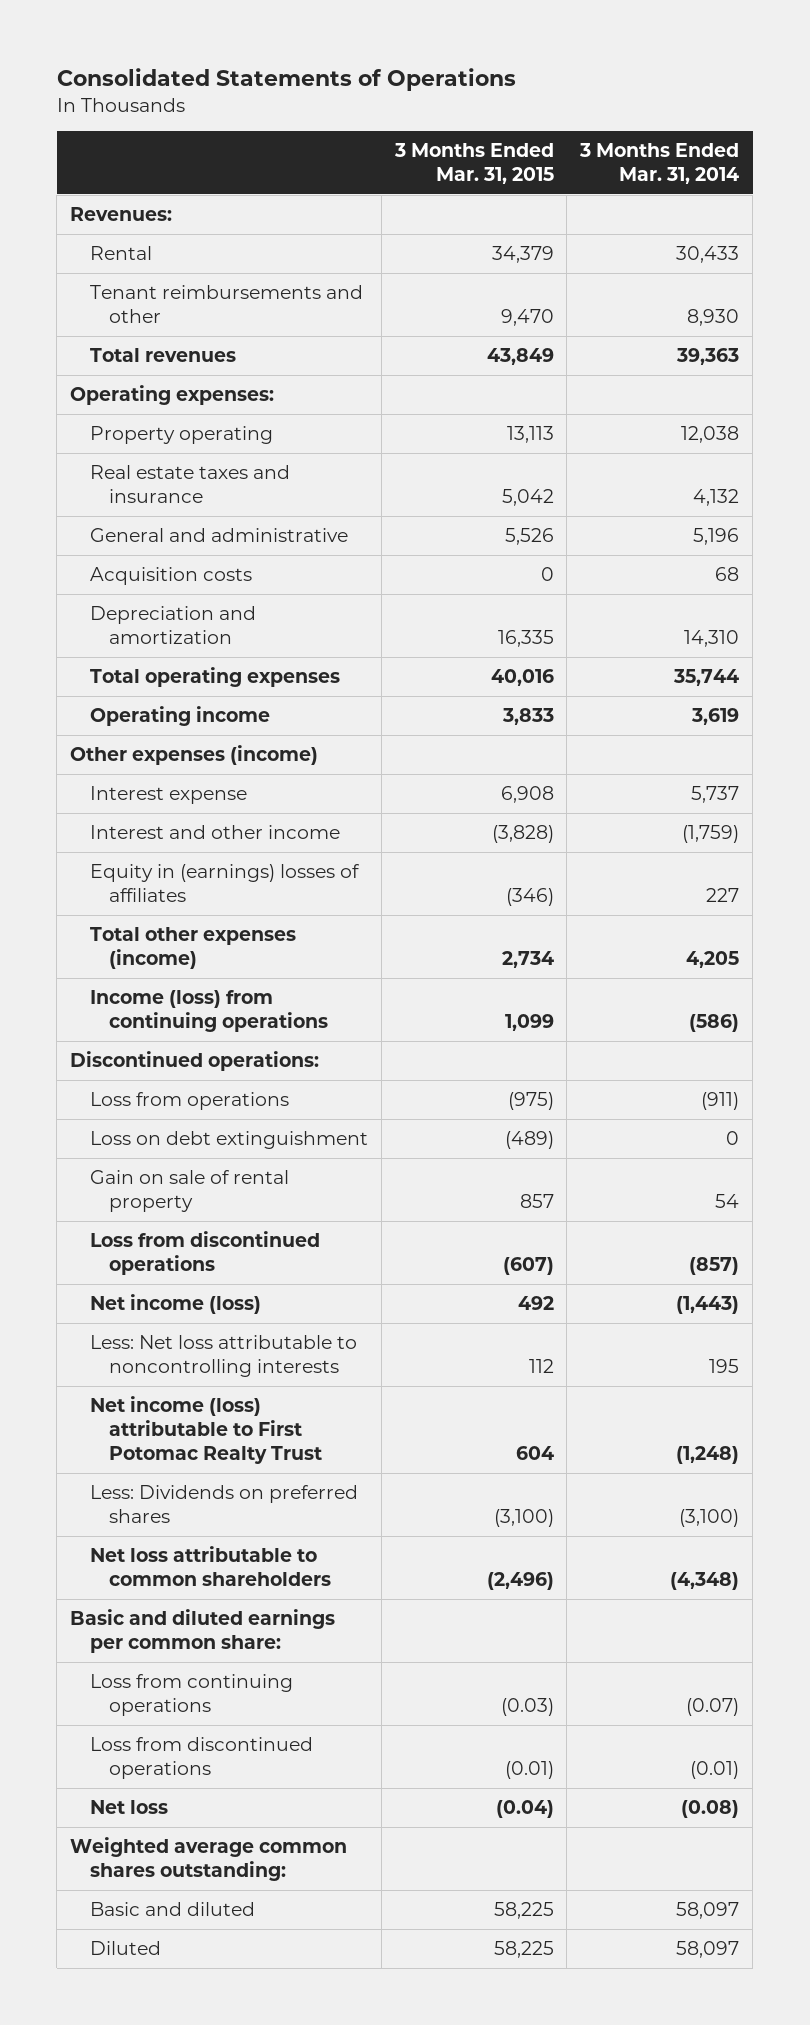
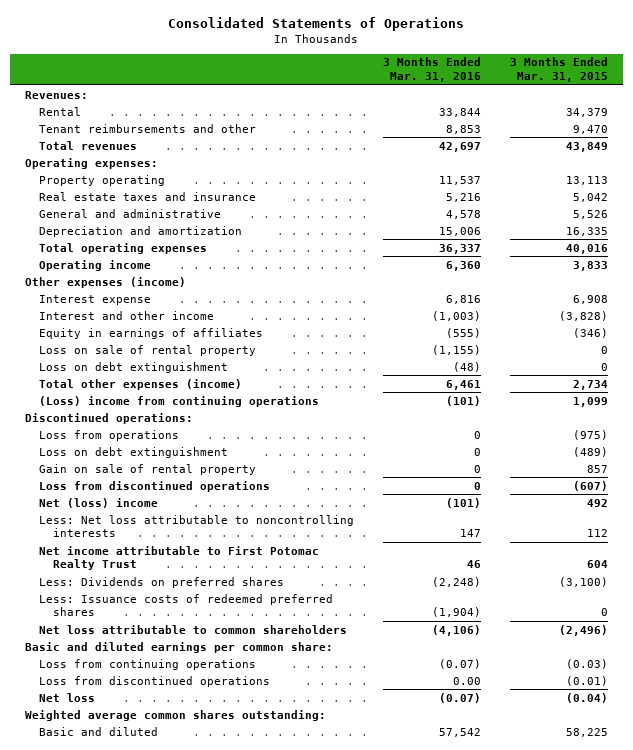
[579,143,740,185] 3 Months Ended Mar. 31, 2014 -> none
none -> [382,57,481,83] 3 Months Ended Mar. 31, 2016
[89,567,252,586] Acquisition costs -> none
[89,864,360,902] Equity in (earnings) losses of affiliates -> [38,327,263,339] Equity in earnings of affiliates
none -> [38,344,256,356] Loss on sale of rental property
none -> [38,361,228,373] Loss on debt extinguishment
[89,990,329,1032] Income (loss) from continuing operations -> [38,395,319,407] (Loss) income from continuing operations
[89,1294,261,1315] Net income (loss) -> [38,497,158,508] Net (loss) income
[89,1396,323,1464] Net income (loss) attributable to First Potomac Realty Trust -> [38,545,319,571] Net income attributable to First Potomac Realty Trust
none -> [38,593,333,617] Less: Issuance costs of redeemed preferred shares
[89,1941,161,1956] Diluted -> none

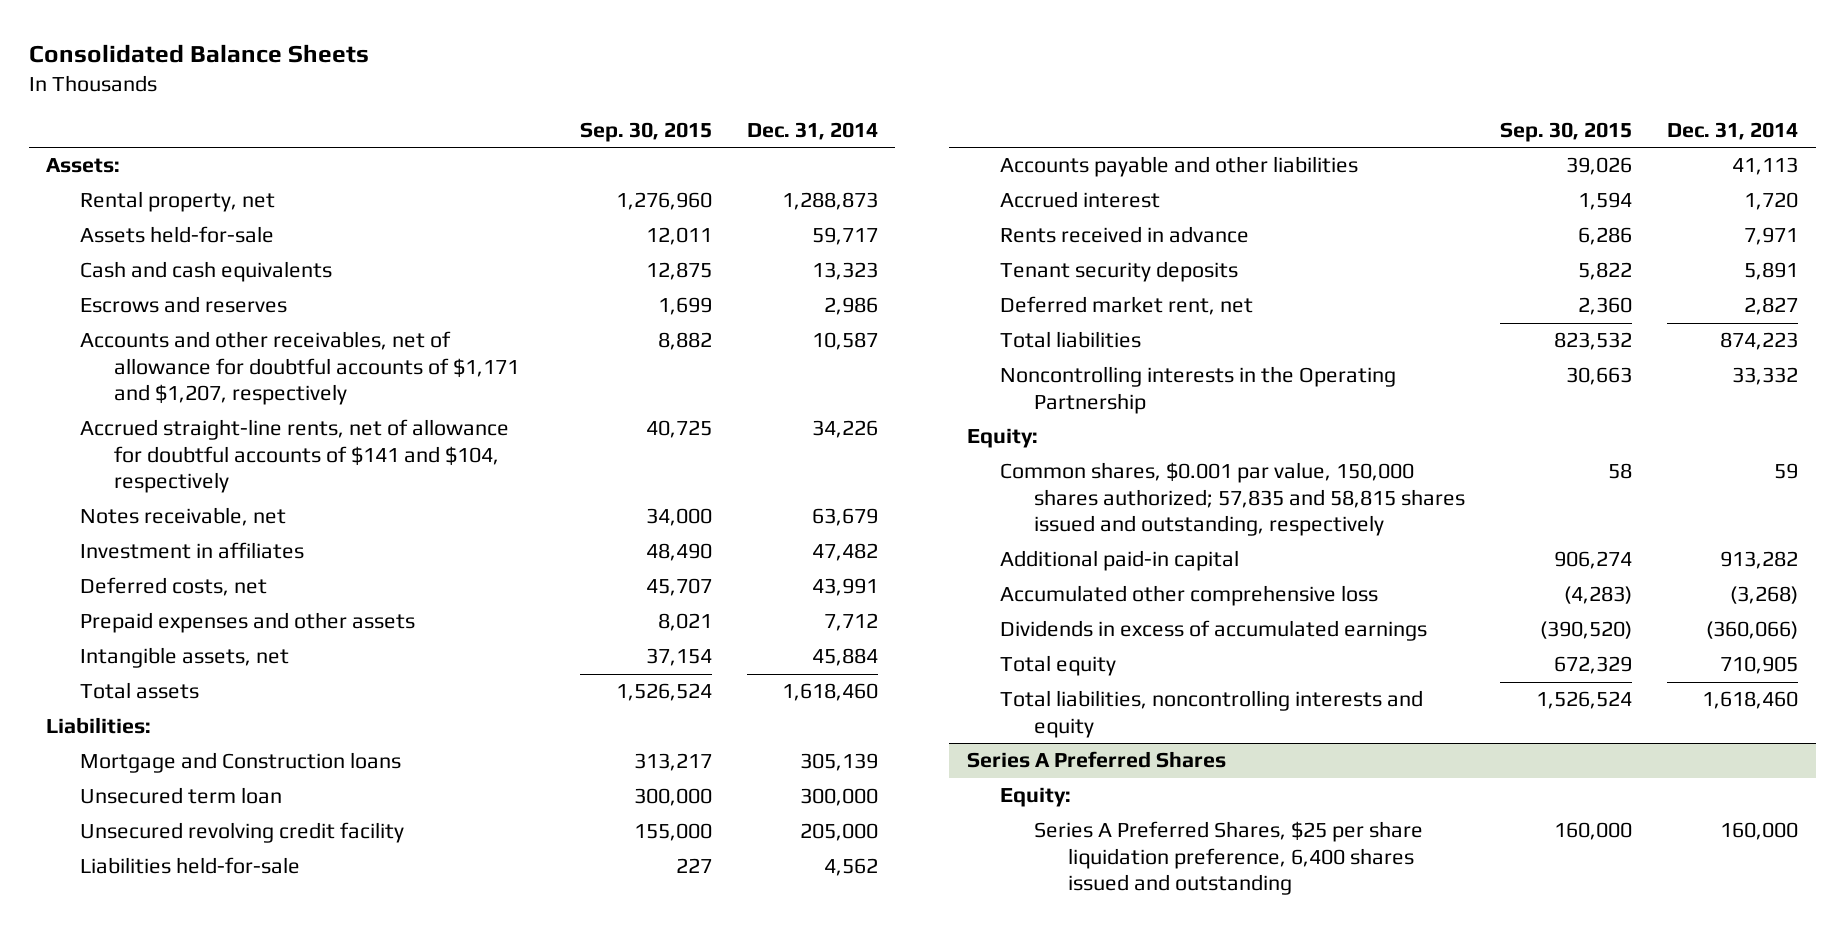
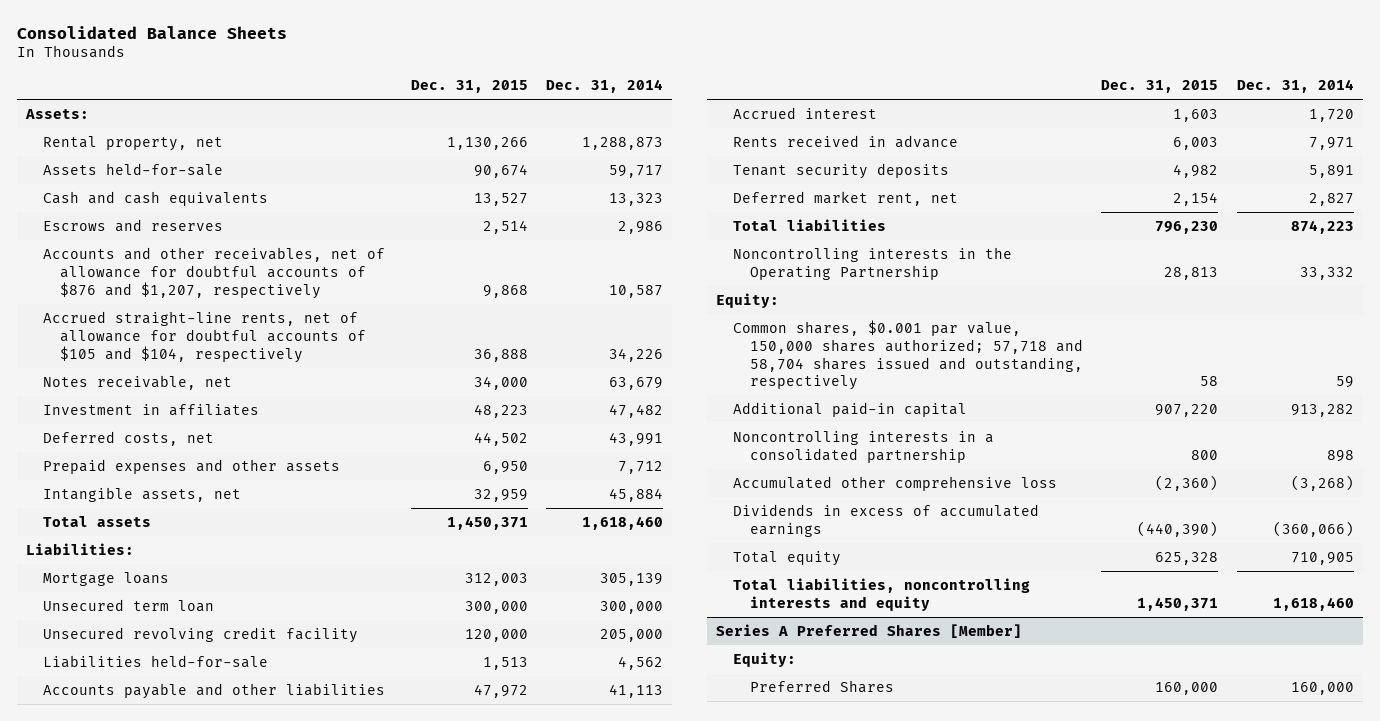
[579,122,712,143] Sep. 30, 2015 -> none
none -> [410,80,528,94] Dec. 31, 2015
[80,331,519,406] Accounts and other receivables, net of allowance for doubtful accounts of $1,171 and $1,207, respectively -> [42,246,385,299] Accounts and other receivables, net of allowance for doubtful accounts of $876 and $1,207, respectively
[80,419,510,494] Accrued straight-line rents, net of allowance for doubtful accounts of $141 and $104, respectively -> [42,310,366,363] Accrued straight-line rents, net of allowance for doubtful accounts of $105 and $104, respectively
[80,752,402,774] Mortgage and Construction loans -> [42,571,169,586] Mortgage loans
[1000,462,1465,537] Common shares, $0.001 par value, 150,000 shares authorized; 57,835 and 58,815 shares issued and outstanding, respectively -> [733,319,1084,391] Common shares, $0.001 par value, 150,000 shares authorized; 57,718 and 58,704 shares issued and outstanding, respectively
none -> [733,430,995,463] Noncontrolling interests in a consolidated partnership
[966,751,1226,769] Series A Preferred Shares -> [716,623,1023,638] Series A Preferred Shares [Member]
[1033,821,1423,896] Series A Preferred Shares, $25 per share liquidation preference, 6,400 shares issued and outstanding -> [750,679,895,693] Preferred Shares

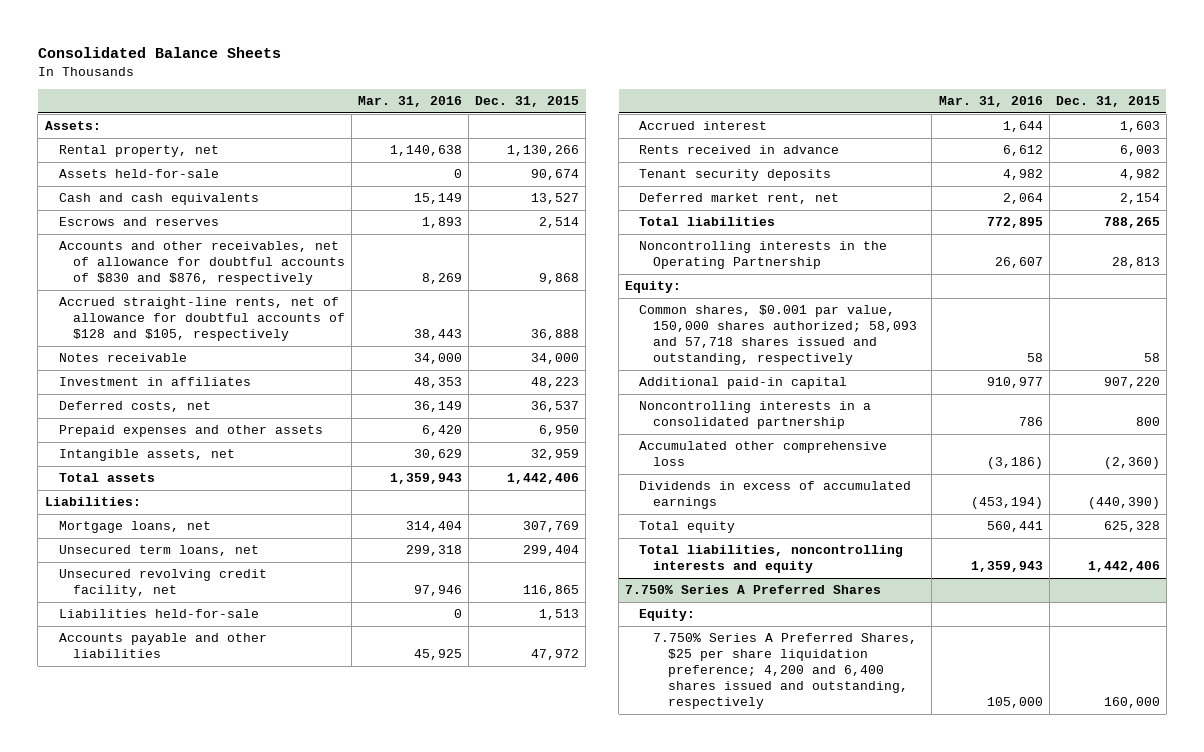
[546,79,664,94] Dec. 31, 2014 -> none
none -> [357,96,462,108] Mar. 31, 2016
[42,246,385,299] Accounts and other receivables, net of allowance for doubtful accounts of $876 and $1,207, respectively -> [58,241,345,286] Accounts and other receivables, net of allowance for doubtful accounts of $830 and $876, respectively
[42,310,366,363] Accrued straight-line rents, net of allowance for doubtful accounts of $105 and $104, respectively -> [58,297,345,342] Accrued straight-line rents, net of allowance for doubtful accounts of $128 and $105, respectively
[42,374,232,390] Notes receivable, net -> [58,353,187,363] Notes receivable
[473,431,528,446] 44,502 -> [531,401,580,413] 36,537
[446,515,528,530] 1,450,371 -> [507,473,580,485] 1,442,406
[42,571,169,586] Mortgage loans -> [58,521,211,534] Mortgage loans, net
[464,572,528,586] 312,003 -> [523,521,580,533] 307,769
[42,598,214,612] Unsecured term loan -> [58,545,259,557] Unsecured term loans, net
[464,600,528,614] 300,000 -> [523,545,580,557] 299,404
[42,626,358,643] Unsecured revolving credit facility -> [58,569,267,598] Unsecured revolving credit facility, net
[464,628,528,642] 120,000 -> [523,585,580,597] 116,865
[1155,220,1219,234] 796,230 -> [1103,217,1160,229] 788,265
[733,319,1084,391] Common shares, $0.001 par value, 150,000 shares authorized; 57,718 and 58,704 shares issued and outstanding, respectively -> [639,305,918,366] Common shares, $0.001 par value, 150,000 shares authorized; 58,093 and 57,718 shares issued and outstanding, respectively
[1137,596,1219,611] 1,450,371 -> [1087,561,1160,573] 1,442,406
[716,623,1023,638] Series A Preferred Shares [Member] -> [625,585,882,595] 7.750% Series A Preferred Shares
[750,679,895,693] Preferred Shares -> [653,633,918,710] 7.750% Series A Preferred Shares, $25 per share liquidation preference; 4,200 and 6,400 shares issued and outstanding, respectively

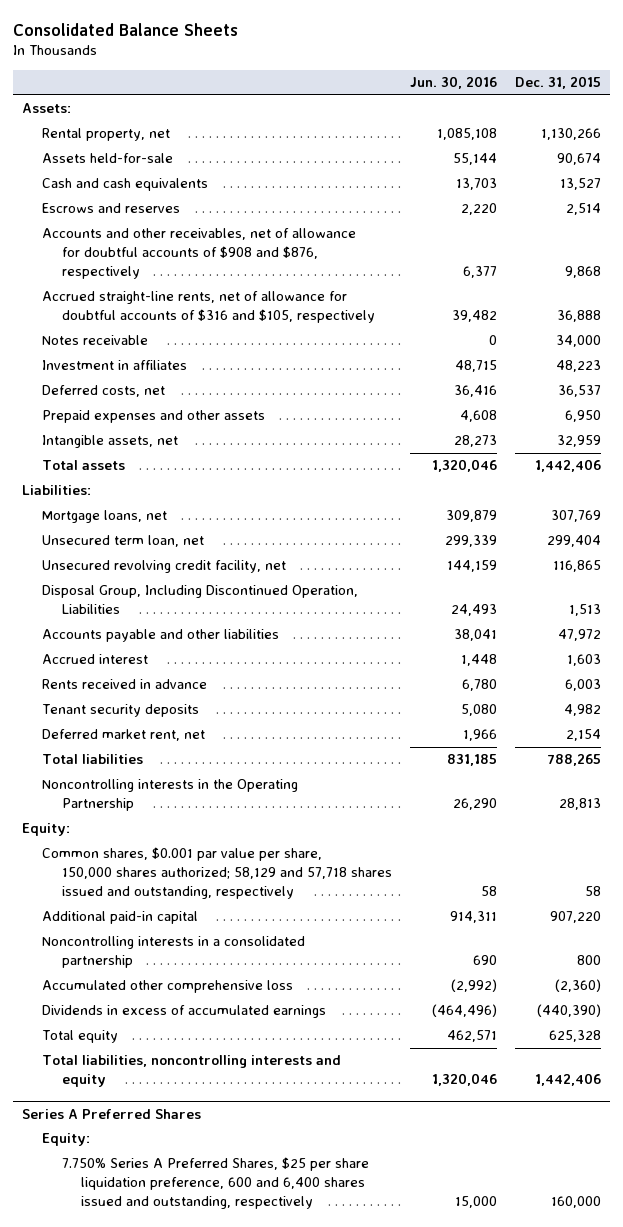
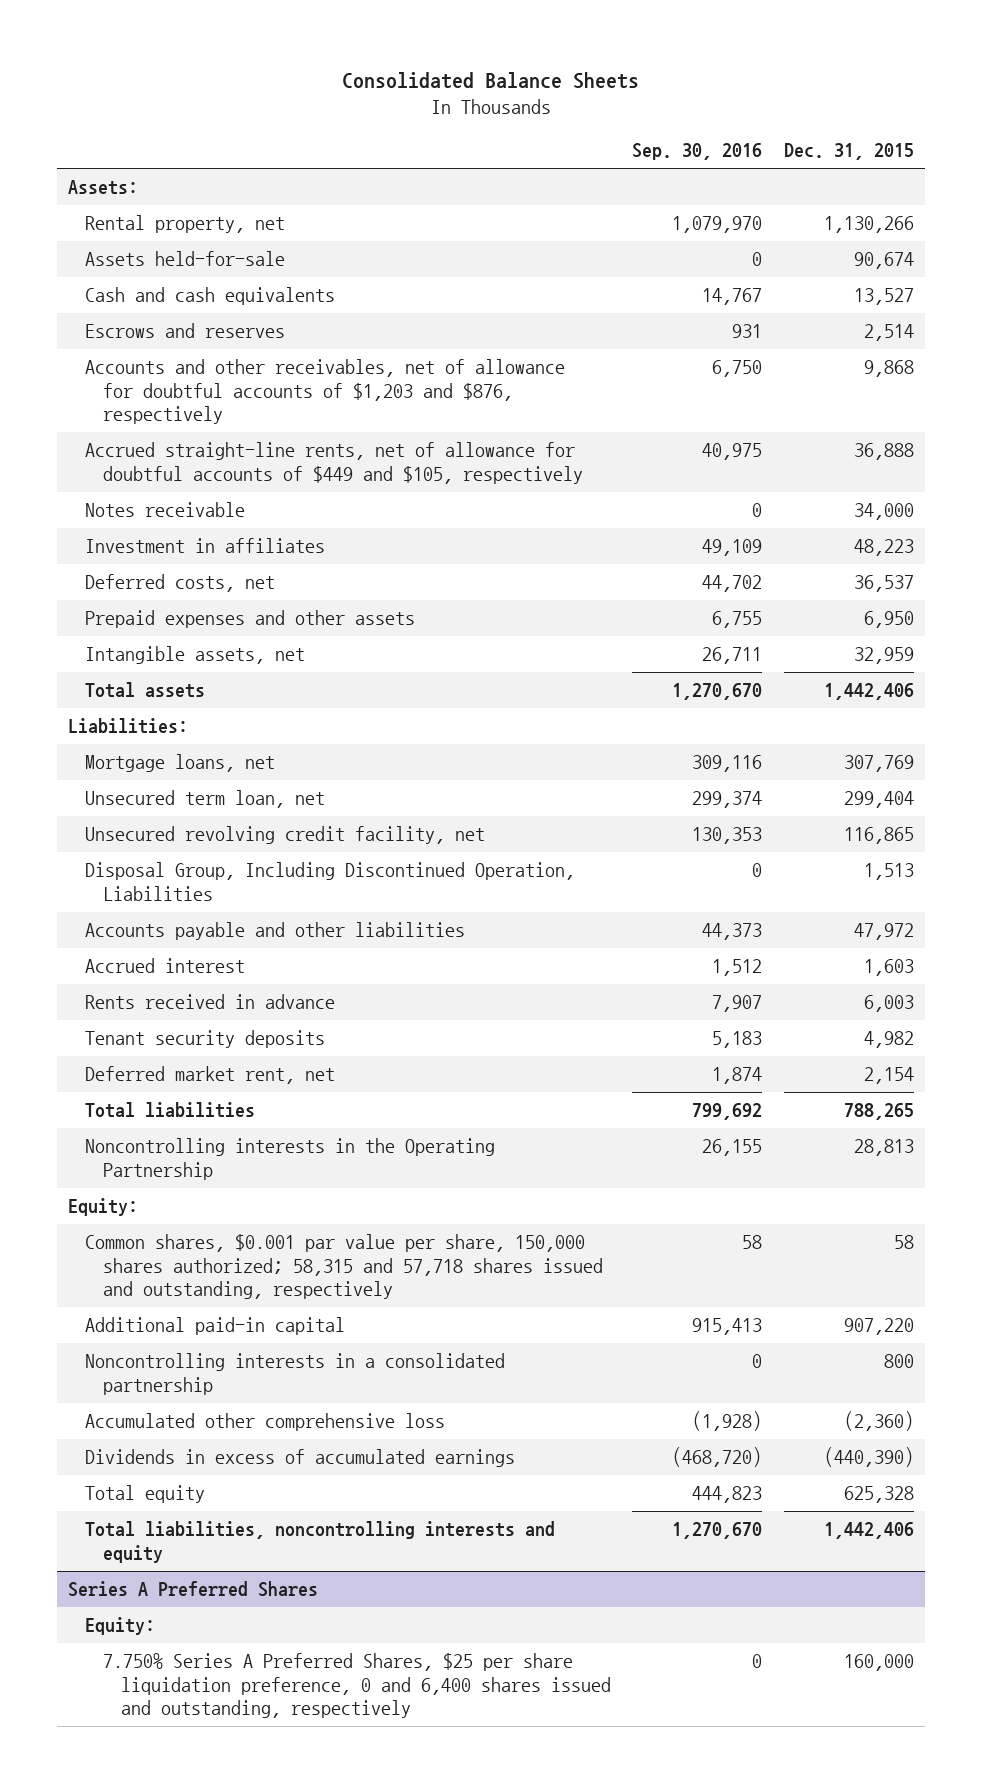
[409,76,497,90] Jun. 30, 2016 -> none
none -> [632,143,763,161] Sep. 30, 2016
[41,228,356,280] Accounts and other receivables, net of allowance for doubtful accounts of $908 and $876, respectively -> [85,359,566,425] Accounts and other receivables, net of allowance for doubtful accounts of $1,203 and $876, respectively
[41,291,375,324] Accrued straight-line rents, net of allowance for doubtful accounts of $316 and $105, respectively -> [85,442,583,484] Accrued straight-line rents, net of allowance for doubtful accounts of $449 and $105, respectively
[41,847,392,900] Common shares, $0.001 par value per share, 150,000 shares authorized; 58,129 and 57,718 shares issued and outstanding, respectively -> [85,1234,603,1300] Common shares, $0.001 par value per share, 150,000 shares authorized; 58,315 and 57,718 shares issued and outstanding, respectively
[61,1157,369,1210] 7.750% Series A Preferred Shares, $25 per share liquidation preference, 600 and 6,400 shares issued and outstanding, respectively -> [102,1653,611,1719] 7.750% Series A Preferred Shares, $25 per share liquidation preference, 0 and 6,400 shares issued and outstanding, respectively

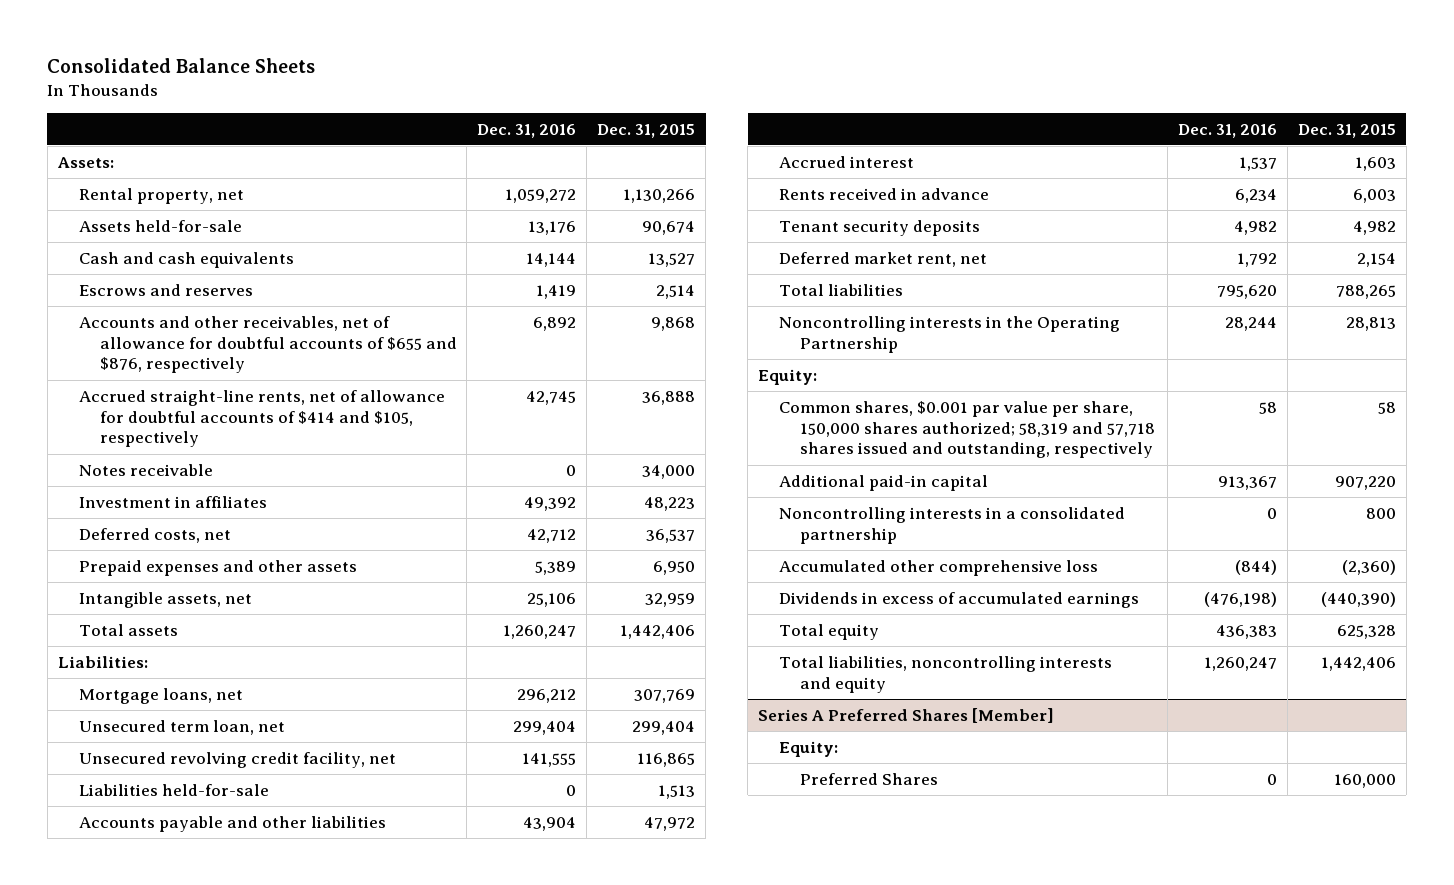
[632,143,763,161] Sep. 30, 2016 -> none
none -> [477,123,577,138] Dec. 31, 2016
[85,359,566,425] Accounts and other receivables, net of allowance for doubtful accounts of $1,203 and $876, respectively -> [78,315,457,374] Accounts and other receivables, net of allowance for doubtful accounts of $655 and $876, respectively
[85,442,583,484] Accrued straight-line rents, net of allowance for doubtful accounts of $449 and $105, respectively -> [78,389,445,448] Accrued straight-line rents, net of allowance for doubtful accounts of $414 and $105, respectively
[85,862,576,901] Disposal Group, Including Discontinued Operation, Liabilities -> [78,783,269,796] Liabilities held-for-sale
[85,1234,603,1300] Common shares, $0.001 par value per share, 150,000 shares authorized; 58,315 and 57,718 shares issued and outstanding, respectively -> [779,400,1156,459] Common shares, $0.001 par value per share, 150,000 shares authorized; 58,319 and 57,718 shares issued and outstanding, respectively
[67,1581,318,1598] Series A Preferred Shares -> [758,707,1055,723] Series A Preferred Shares [Member]
[102,1653,611,1719] 7.750% Series A Preferred Shares, $25 per share liquidation preference, 0 and 6,400 shares issued and outstanding, respectively -> [800,772,939,785] Preferred Shares

